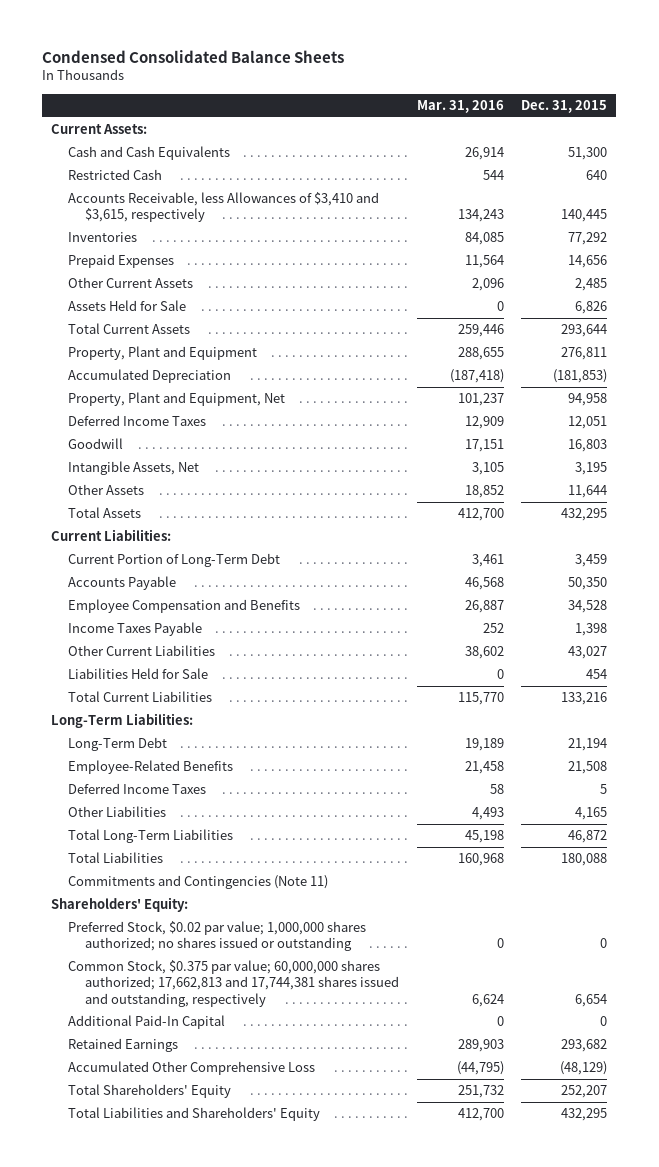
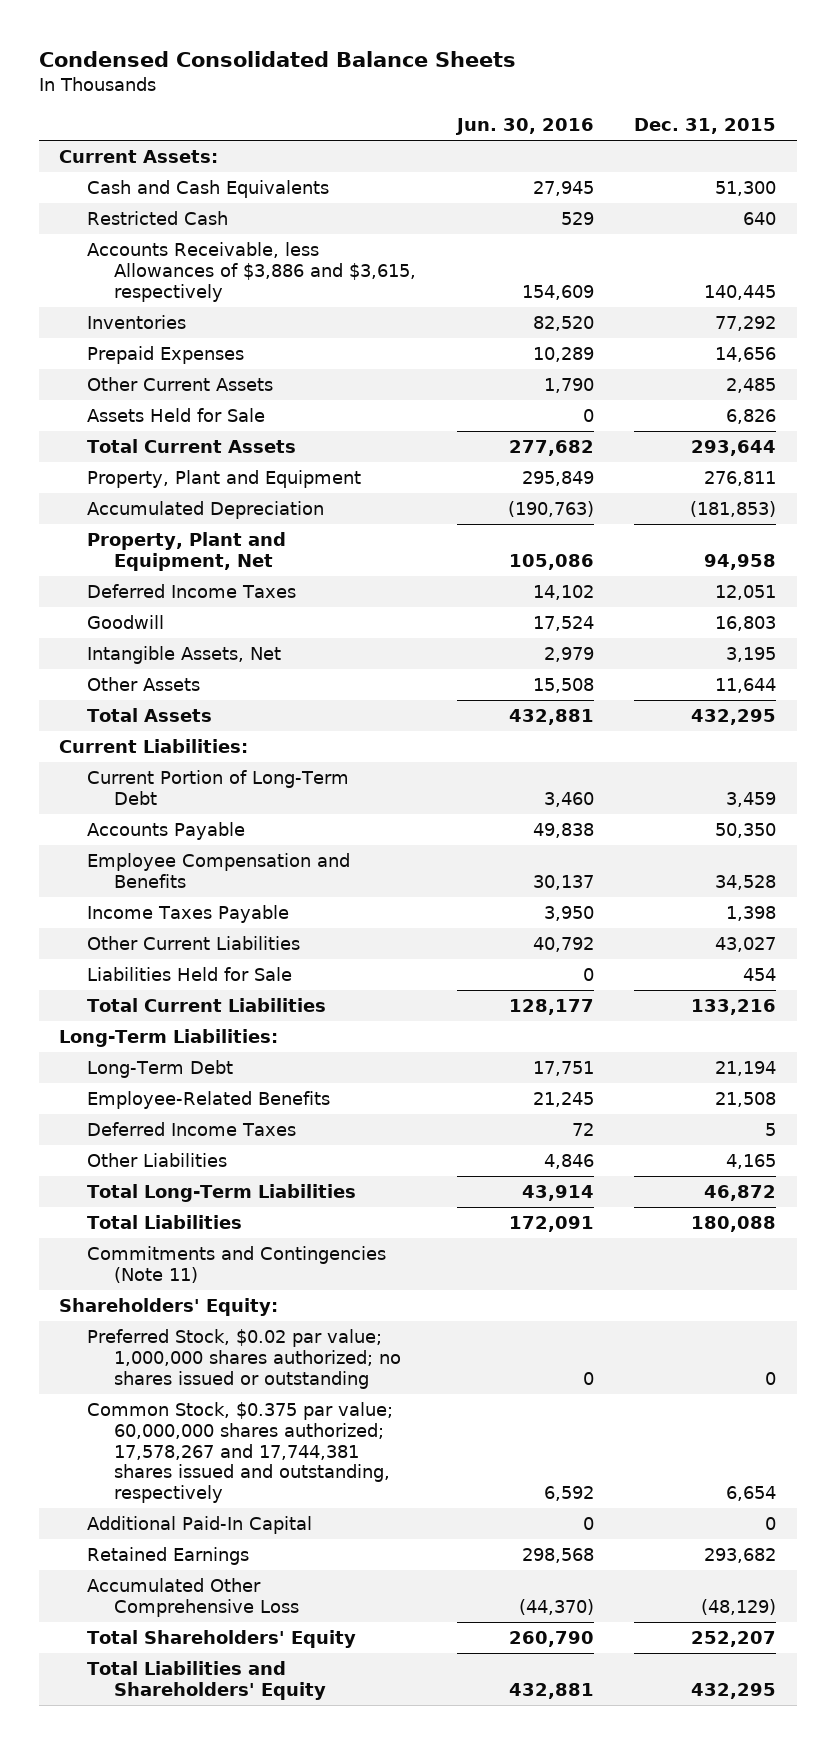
[416,99,504,113] Mar. 31, 2016 -> none
none -> [454,118,594,136] Jun. 30, 2016
[67,192,379,223] Accounts Receivable, less Allowances of $3,410 and $3,615, respectively -> [86,242,416,302] Accounts Receivable, less Allowances of $3,886 and $3,615, respectively
[67,960,399,1007] Common Stock, $0.375 par value; 60,000,000 shares authorized; 17,662,813 and 17,744,381 shares issued and outstanding, respectively -> [86,1402,393,1504] Common Stock, $0.375 par value; 60,000,000 shares authorized; 17,578,267 and 17,744,381 shares issued and outstanding, respectively

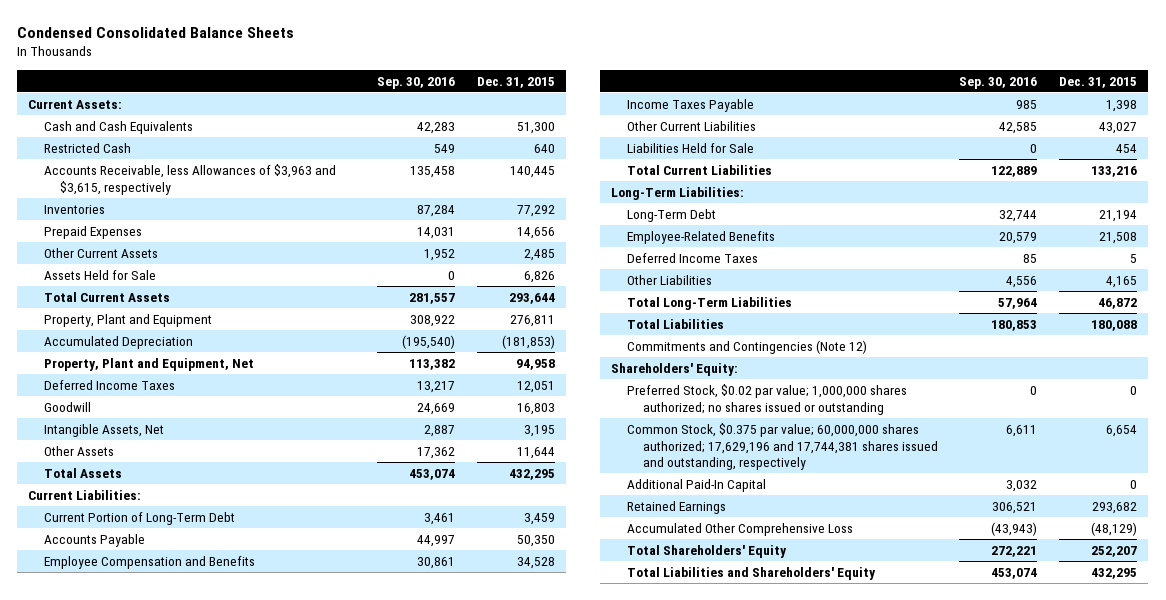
[454,118,594,136] Jun. 30, 2016 -> none
none -> [377,76,456,89] Sep. 30, 2016
[86,242,416,302] Accounts Receivable, less Allowances of $3,886 and $3,615, respectively -> [44,163,337,195] Accounts Receivable, less Allowances of $3,963 and $3,615, respectively
[86,1246,386,1283] Commitments and Contingencies (Note 11) -> [626,339,867,354] Commitments and Contingencies (Note 12)
[86,1402,393,1504] Common Stock, $0.375 par value; 60,000,000 shares authorized; 17,578,267 and 17,744,381 shares issued and outstanding, respectively -> [626,422,938,471] Common Stock, $0.375 par value; 60,000,000 shares authorized; 17,629,196 and 17,744,381 shares issued and outstanding, respectively

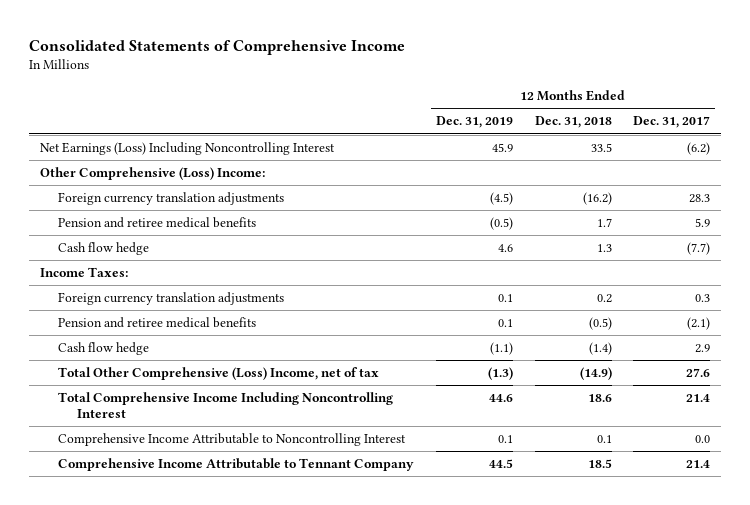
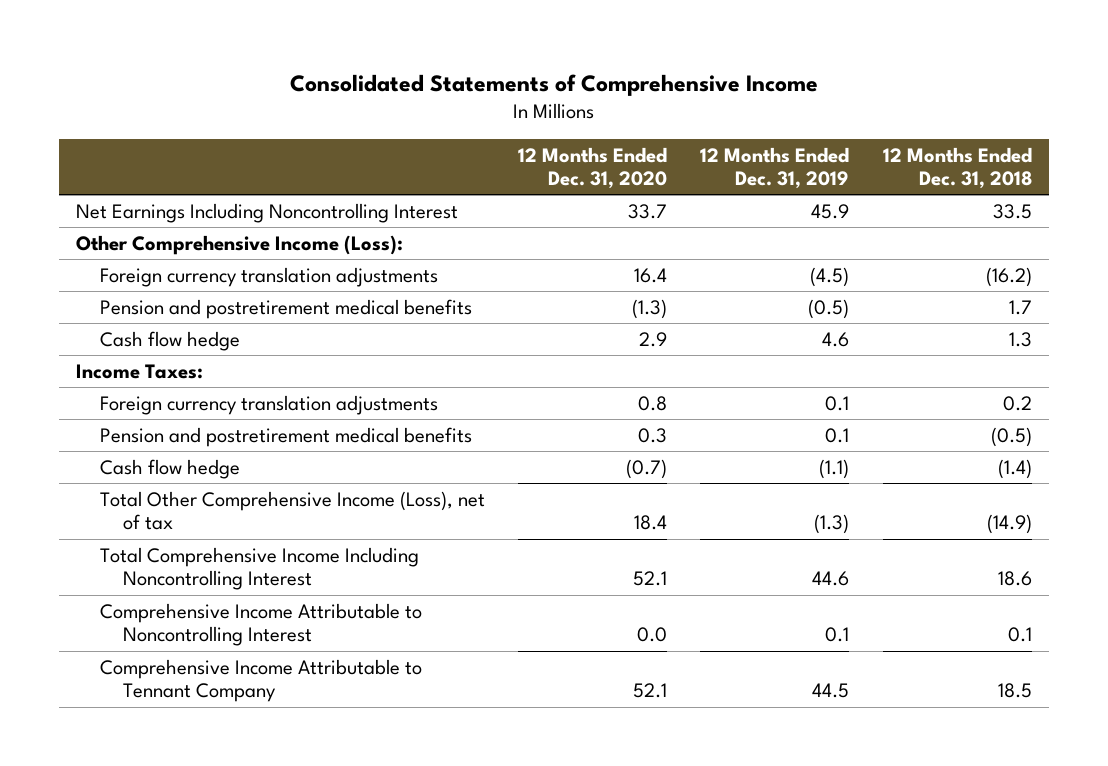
[633,116,711,129] Dec. 31, 2017 -> none
none -> [517,146,667,190] 12 Months Ended Dec. 31, 2020
[40,142,336,156] Net Earnings (Loss) Including Noncontrolling Interest -> [75,202,458,223] Net Earnings Including Noncontrolling Interest
[40,167,266,181] Other Comprehensive (Loss) Income: -> [75,234,403,255] Other Comprehensive Income (Loss):
[58,217,257,229] Pension and retiree medical benefits -> [99,298,472,319] Pension and postretirement medical benefits
[58,317,257,329] Pension and retiree medical benefits -> [99,426,472,447] Pension and postretirement medical benefits
[58,367,380,381] Total Other Comprehensive (Loss) Income, net of tax -> [99,490,485,531] Total Other Comprehensive Income (Loss), net of tax

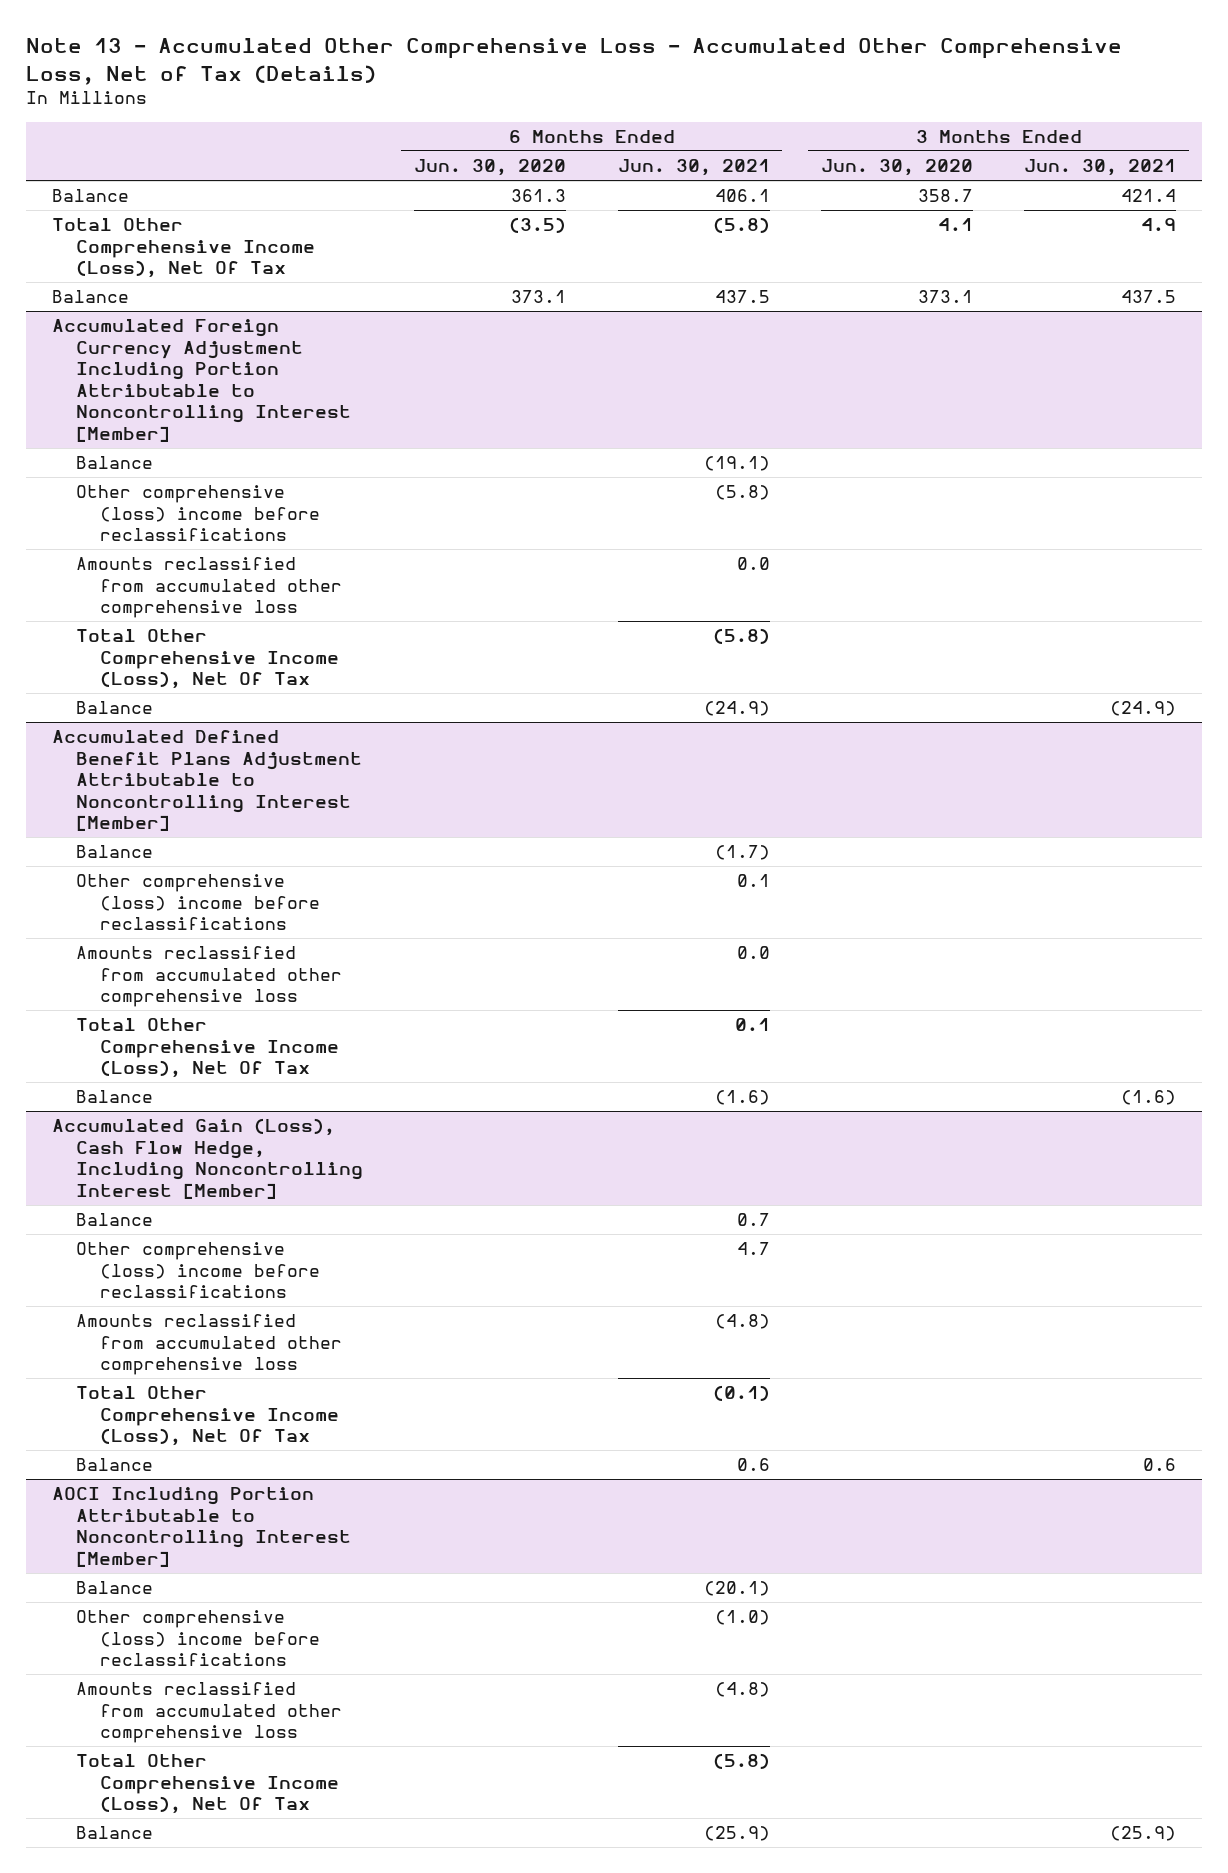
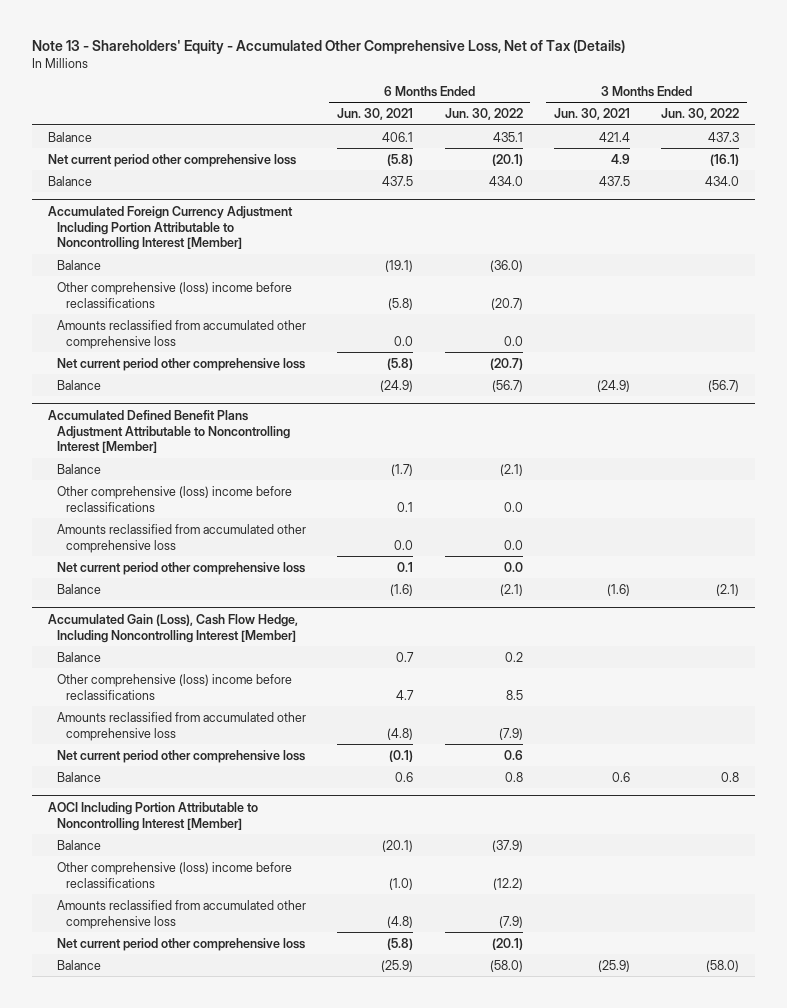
[26,38,1123,85] Note 13 - Accumulated Other Comprehensive Loss - Accumulated Other Comprehensive Loss, Net of Tax (Details) -> [32,40,626,55] Note 13 - Shareholders' Equity - Accumulated Other Comprehensive Loss, Net of Tax (Details)
[414,159,567,177] Jun. 30, 2020 -> none
[820,159,973,177] Jun. 30, 2020 -> none
none -> [444,107,523,120] Jun. 30, 2022
none -> [661,107,740,120] Jun. 30, 2022
[51,218,315,279] Total Other Comprehensive Income (Loss), Net Of Tax -> [47,153,296,167] Net current period other comprehensive loss
[75,629,340,690] Total Other Comprehensive Income (Loss), Net Of Tax -> [56,357,305,371] Net current period other comprehensive loss
[75,1018,340,1079] Total Other Comprehensive Income (Loss), Net Of Tax -> [56,561,305,575] Net current period other comprehensive loss
[75,1386,340,1447] Total Other Comprehensive Income (Loss), Net Of Tax -> [56,749,305,763] Net current period other comprehensive loss
[75,1754,340,1815] Total Other Comprehensive Income (Loss), Net Of Tax -> [56,937,305,951] Net current period other comprehensive loss

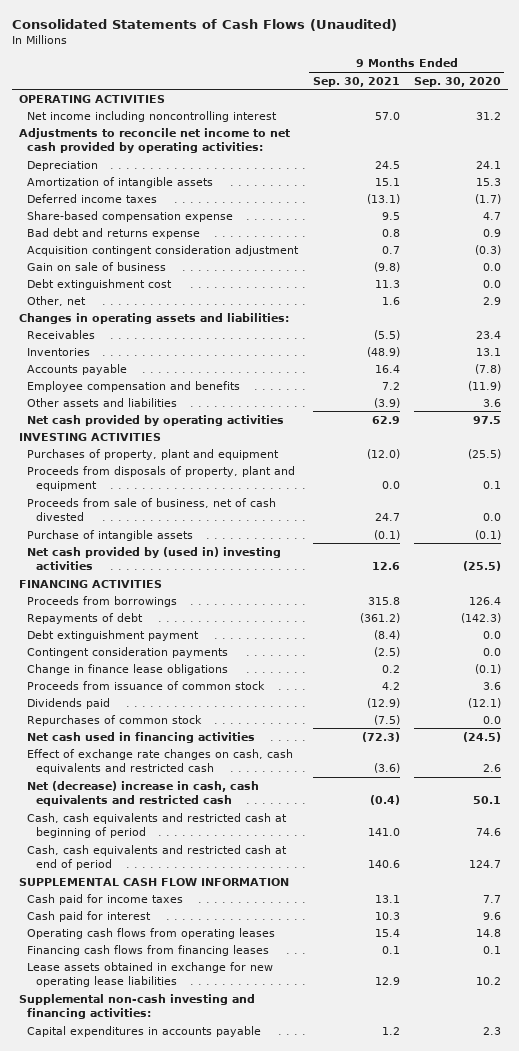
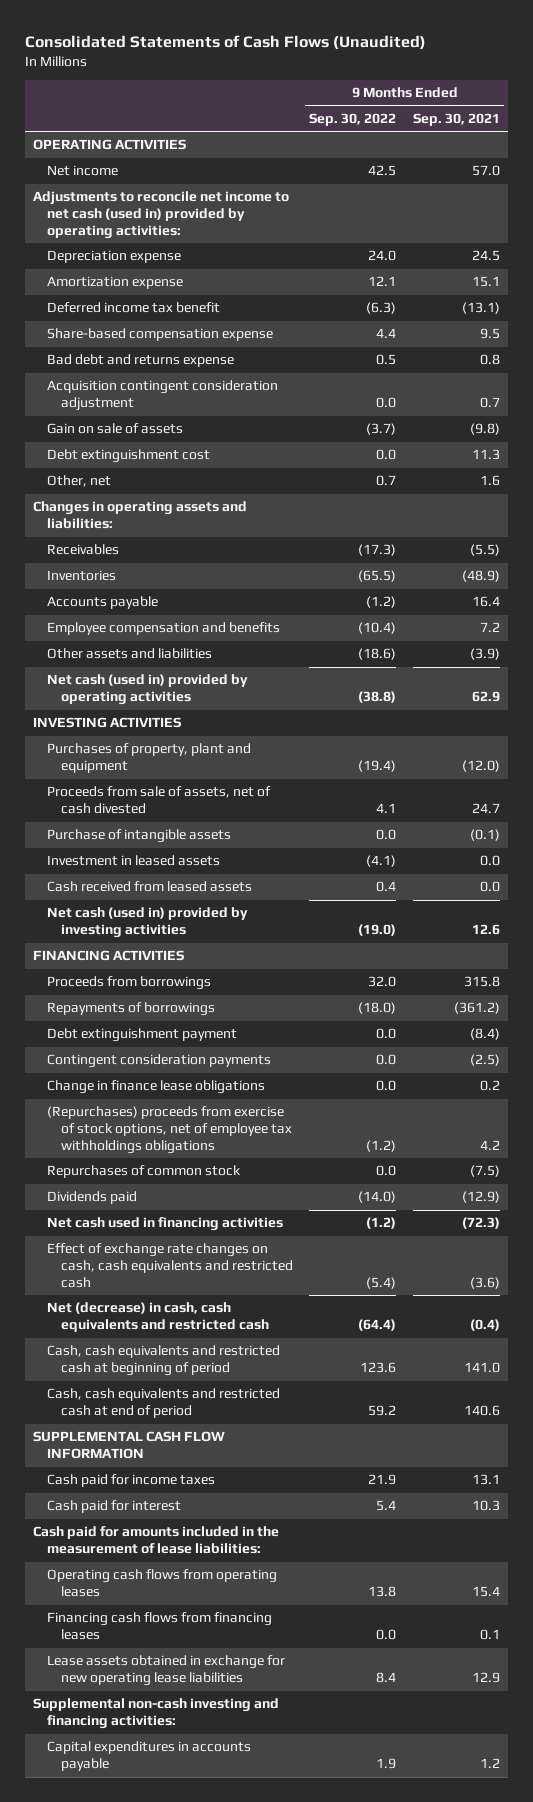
[413,76,501,87] Sep. 30, 2020 -> none
none -> [309,113,397,127] Sep. 30, 2022
[27,110,278,122] Net income including noncontrolling interest -> [47,165,119,177] Net income
[18,127,290,153] Adjustments to reconcile net income to net cash provided by operating activities: -> [33,191,290,240] Adjustments to reconcile net income to net cash (used in) provided by operating activities:
[27,160,99,171] Depreciation -> [47,250,182,264] Depreciation expense
[27,176,214,188] Amortization of intangible assets -> [47,276,184,290] Amortization expense
[27,193,158,203] Deferred income taxes -> [47,302,221,314] Deferred income tax benefit
[27,261,167,271] Gain on sale of business -> [47,423,184,435] Gain on sale of assets
[27,414,285,426] Net cash provided by operating activities -> [47,674,249,706] Net cash (used in) provided by operating activities
[27,465,296,491] Proceeds from disposals of property, plant and equipment -> none
[27,497,277,521] Proceeds from sale of business, net of cash divested -> [47,786,272,815] Proceeds from sale of assets, net of cash divested
none -> [47,855,221,867] Investment in leased assets
none -> [47,881,253,893] Cash received from leased assets
[27,546,282,570] Net cash provided by (used in) investing activities -> [47,907,249,939] Net cash (used in) provided by investing activities
[27,612,144,624] Repayments of debt -> [47,1002,216,1017] Repayments of borrowings
[27,680,266,690] Proceeds from issuance of common stock -> none
none -> [47,1106,293,1155] (Repurchases) proceeds from exercise of stock options, net of employee tax withholdings obligations
[27,697,111,709] Dividends paid -> [47,1191,138,1205] Dividends paid
[27,780,260,806] Net (decrease) increase in cash, cash equivalents and restricted cash -> [47,1302,270,1333] Net (decrease) in cash, cash equivalents and restricted cash
none -> [33,1526,280,1555] Cash paid for amounts included in the measurement of lease liabilities:

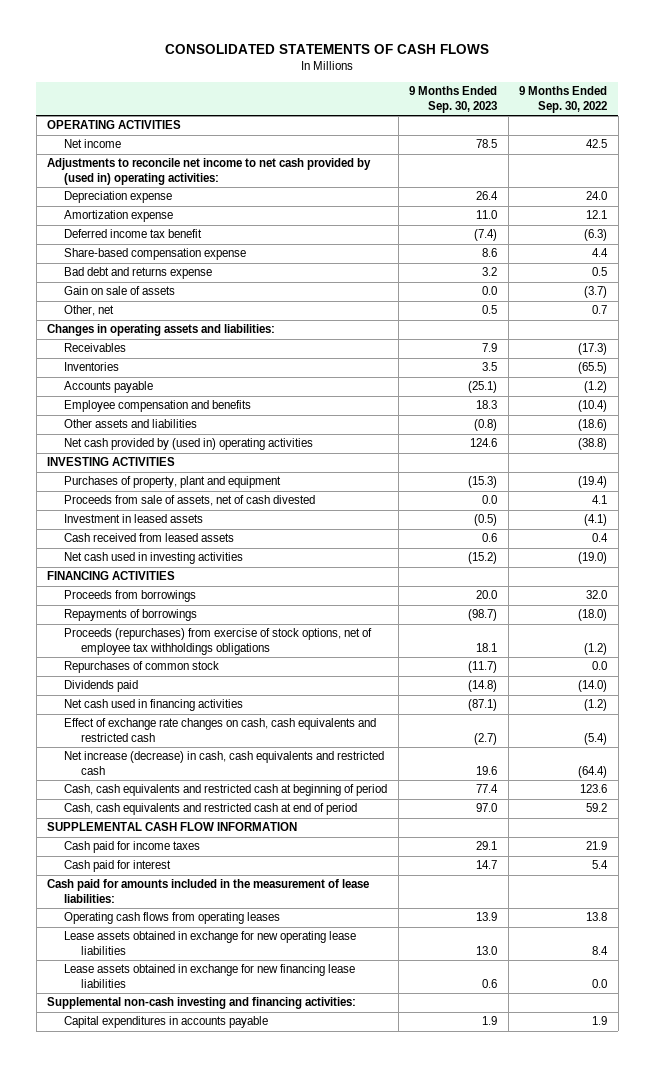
[24,34,426,50] Consolidated Statements of Cash Flows (Unaudited) -> [165,44,490,55] CONSOLIDATED STATEMENTS OF CASH FLOWS
[412,113,500,127] Sep. 30, 2021 -> none
none -> [409,86,498,113] 9 Months Ended Sep. 30, 2023
[33,191,290,240] Adjustments to reconcile net income to net cash (used in) provided by operating activities: -> [47,158,372,185] Adjustments to reconcile net income to net cash provided by (used in) operating activities:
[47,380,279,412] Acquisition contingent consideration adjustment -> none
[47,449,211,464] Debt extinguishment cost -> none
[47,674,249,706] Net cash (used in) provided by operating activities -> [64,438,314,451] Net cash provided by (used in) operating activities
[47,829,232,844] Purchase of intangible assets -> none
[47,907,249,939] Net cash (used in) provided by investing activities -> [64,552,244,565] Net cash used in investing activities
[47,1028,238,1043] Debt extinguishment payment -> none
[47,1054,272,1069] Contingent consideration payments -> none
[47,1080,266,1095] Change in finance lease obligations -> none
[47,1106,293,1155] (Repurchases) proceeds from exercise of stock options, net of employee tax withholdings obligations -> [64,628,373,655] Proceeds (repurchases) from exercise of stock options, net of employee tax withholdings obligations
[47,1302,270,1333] Net (decrease) in cash, cash equivalents and restricted cash -> [64,751,385,775] Net increase (decrease) in cash, cash equivalents and restricted cash
[47,1612,273,1641] Financing cash flows from financing leases -> none
none -> [64,964,356,988] Lease assets obtained in exchange for new financing lease liabilities

